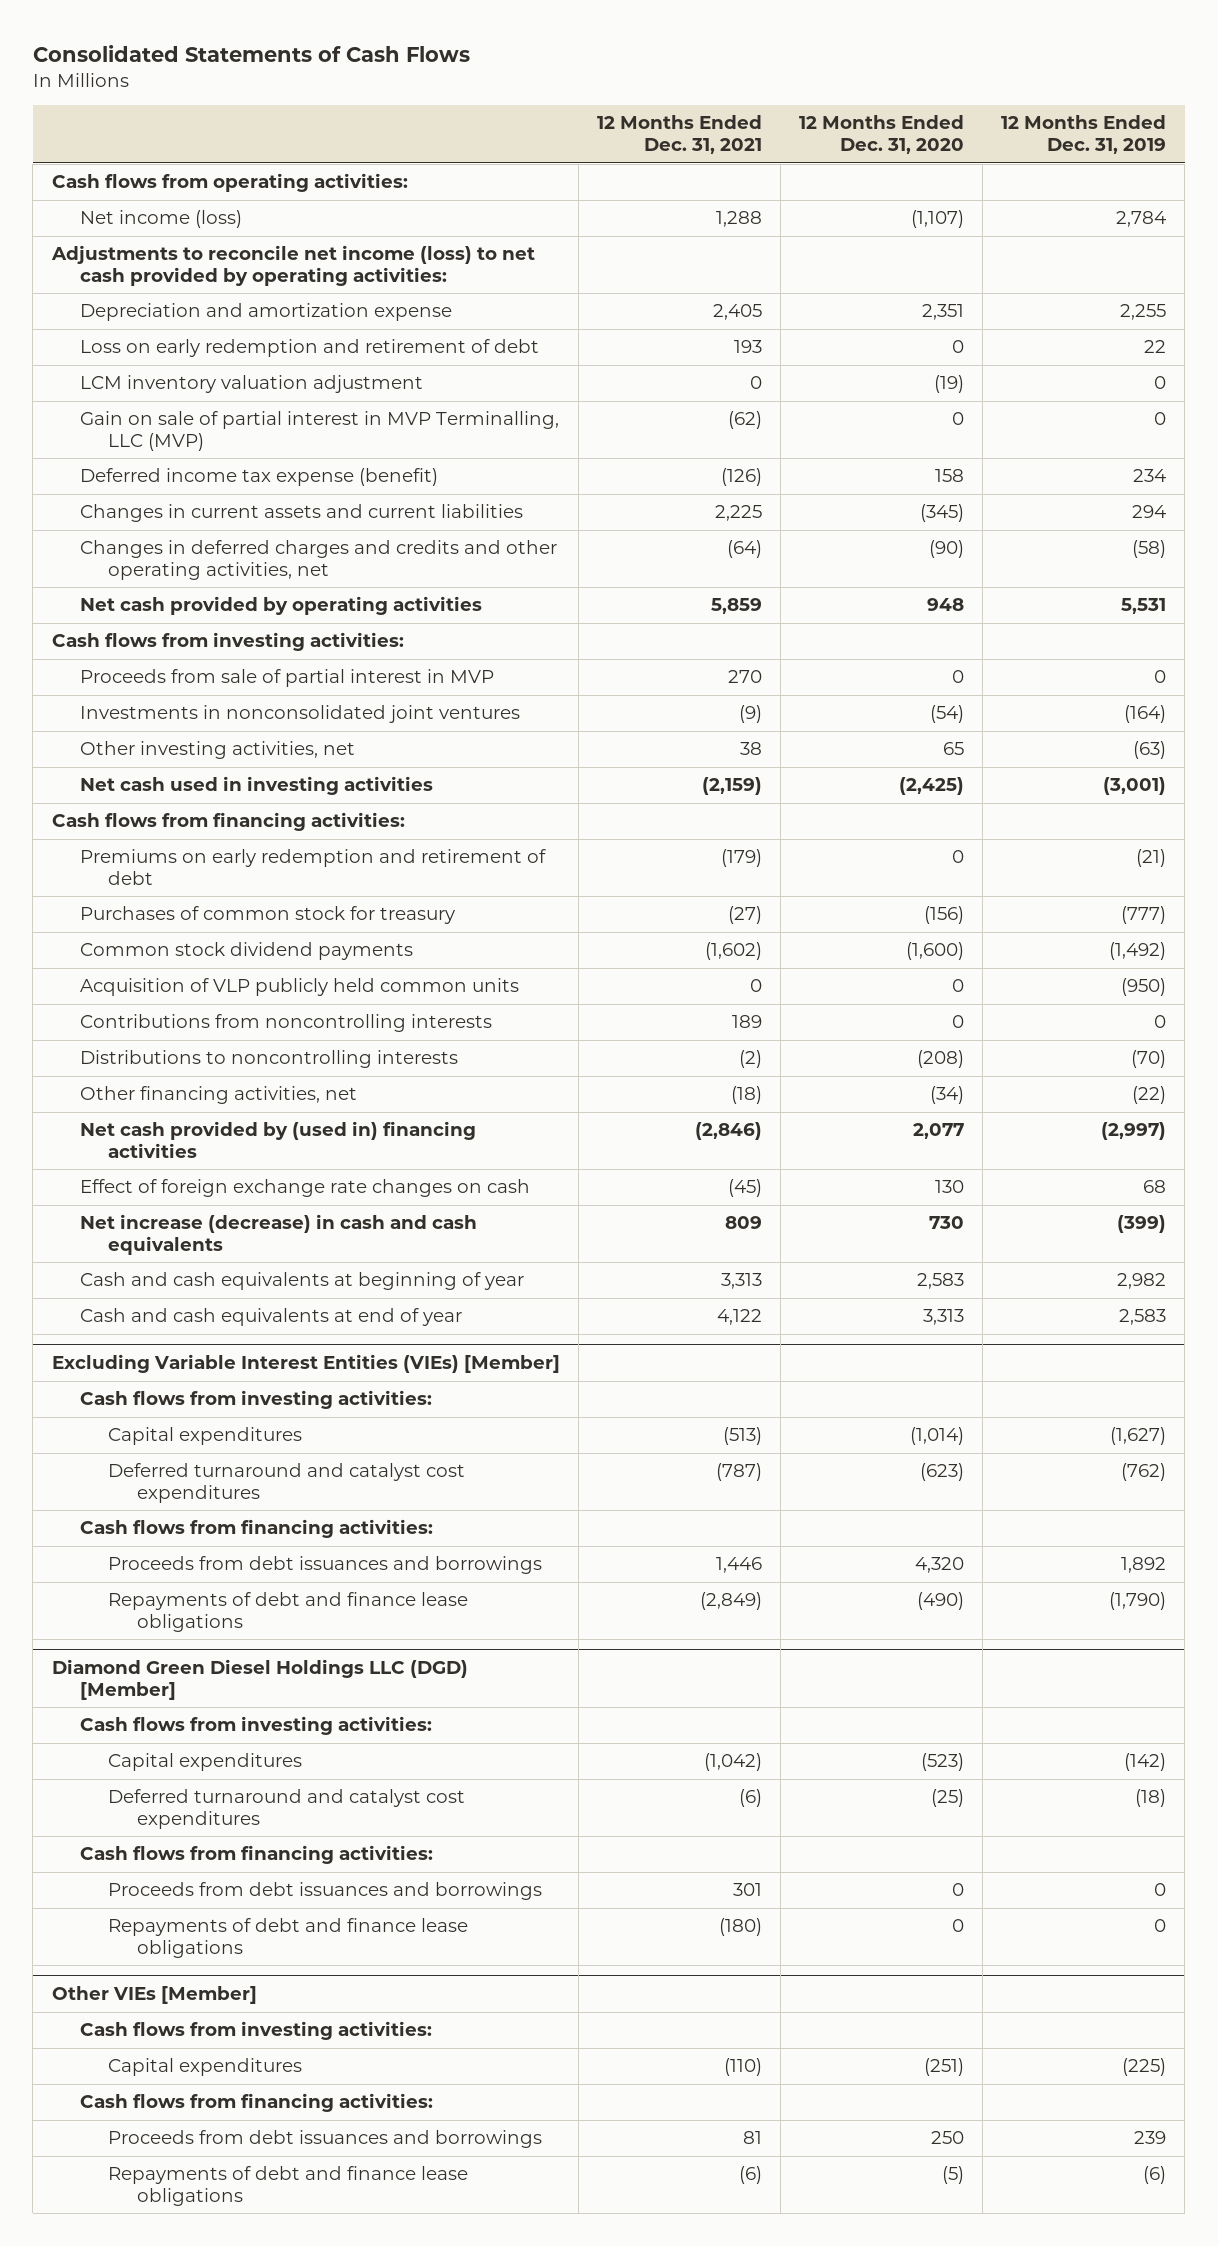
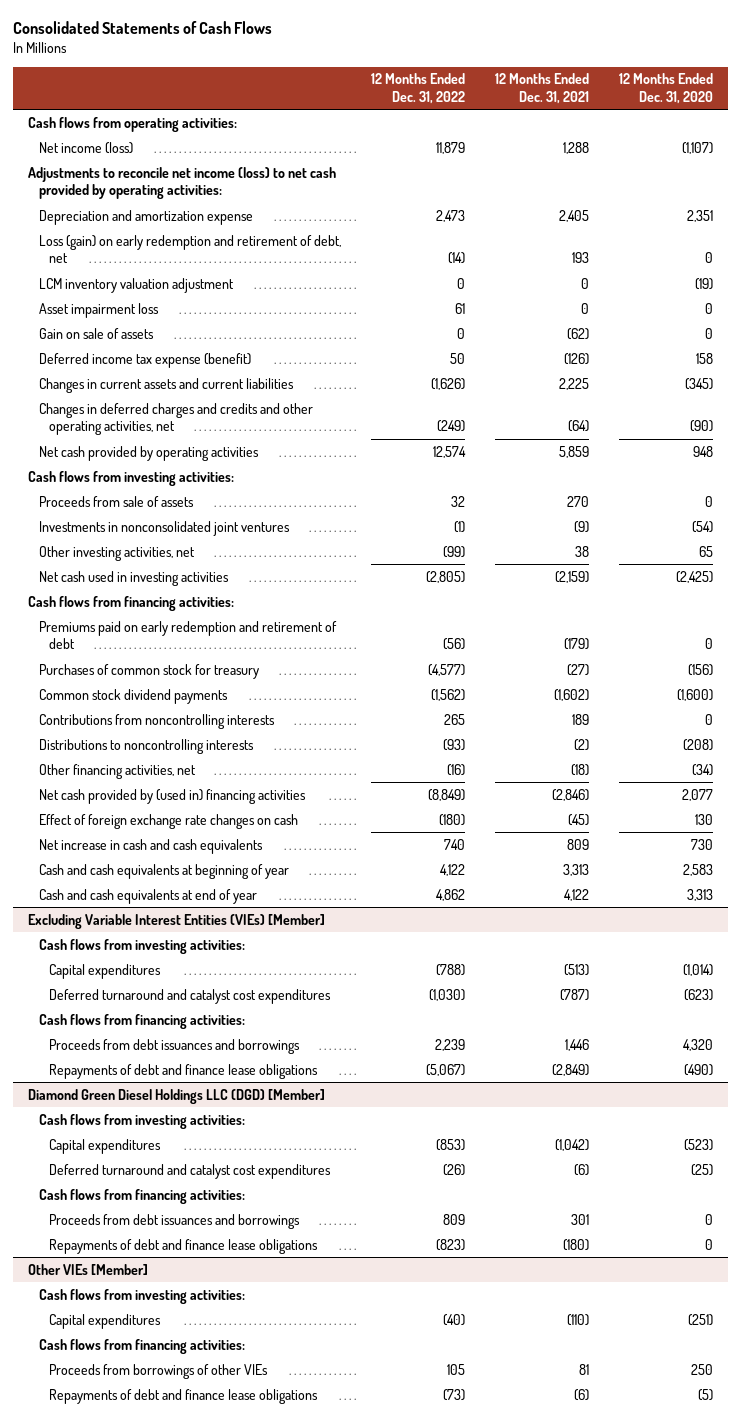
[1001,115,1167,155] 12 Months Ended Dec. 31, 2019 -> none
none -> [370,73,465,104] 12 Months Ended Dec. 31, 2022
[79,339,539,358] Loss on early redemption and retirement of debt -> [38,234,341,264] Loss (gain) on early redemption and retirement of debt, net
none -> [38,302,159,318] Asset impairment loss
[79,411,559,452] Gain on sale of partial interest in MVP Terminalling, LLC (MVP) -> [38,327,154,339] Gain on sale of assets
[79,669,494,688] Proceeds from sale of partial interest in MVP -> [38,495,194,507] Proceeds from sale of assets
[79,849,546,886] Premiums on early redemption and retirement of debt -> [38,620,337,650] Premiums paid on early redemption and retirement of debt
[79,978,519,997] Acquisition of VLP publicly held common units -> none
[79,1214,477,1256] Net increase (decrease) in cash and cash equivalents -> [38,838,263,854] Net increase in cash and cash equivalents
[108,2130,543,2149] Proceeds from debt issuances and borrowings -> [49,1363,269,1379] Proceeds from borrowings of other VIEs

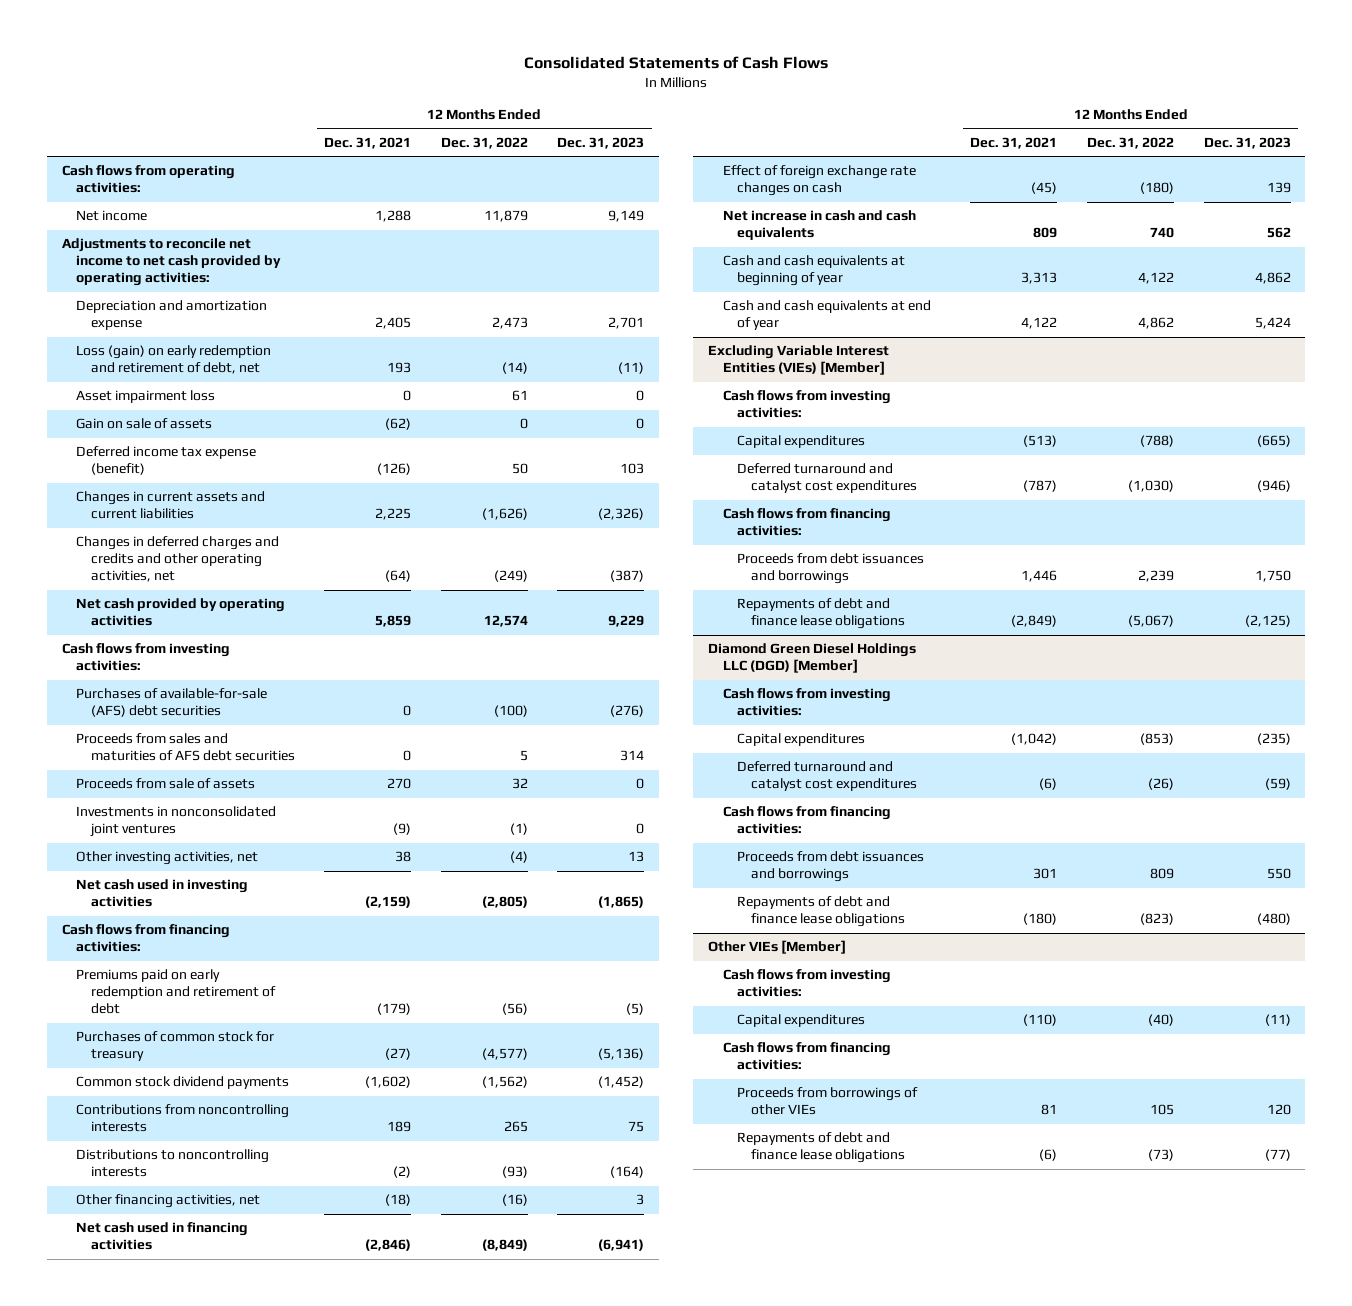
[619,73,714,104] 12 Months Ended Dec. 31, 2020 -> none
none -> [557,136,645,149] Dec. 31, 2023
[38,141,133,154] Net income (loss) -> [76,210,148,222] Net income
[28,166,337,200] Adjustments to reconcile net income (loss) to net cash provided by operating activities: -> [61,238,282,287] Adjustments to reconcile net income to net cash provided by operating activities:
[38,277,234,293] LCM inventory valuation adjustment -> none
none -> [76,688,268,718] Purchases of available-for-sale (AFS) debt securities
none -> [76,733,295,762] Proceeds from sales and maturities of AFS debt securities
[442,545,465,558] (99) -> [509,851,528,864] (4)
[38,788,306,804] Net cash provided by (used in) financing activities -> [76,1222,249,1251] Net cash used in financing activities

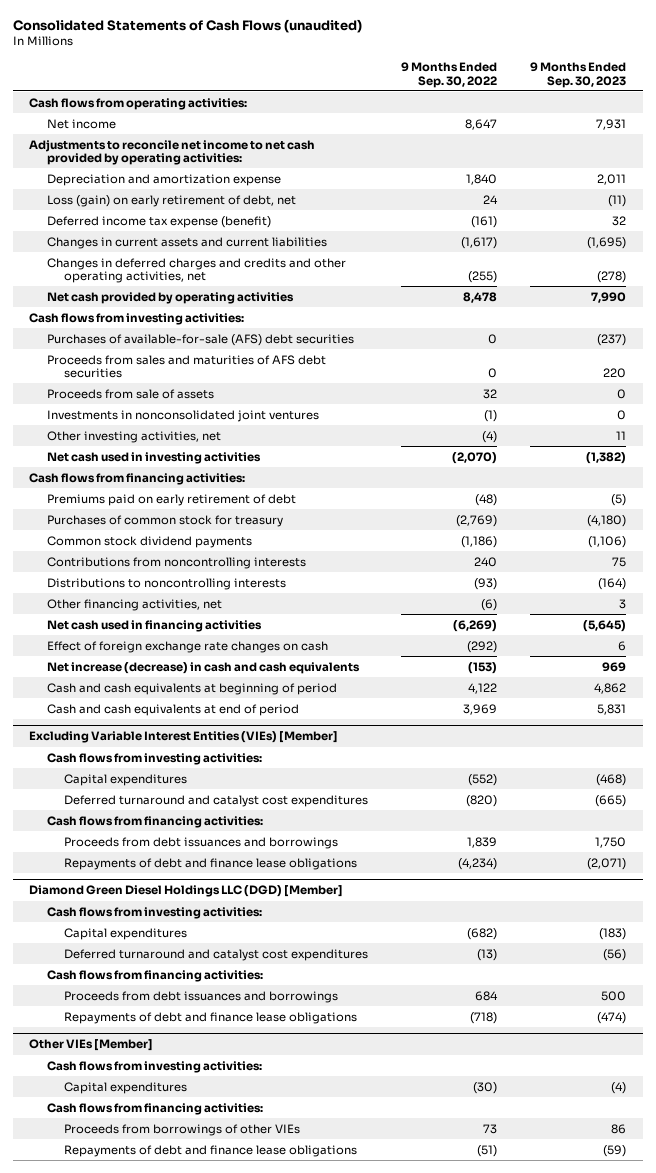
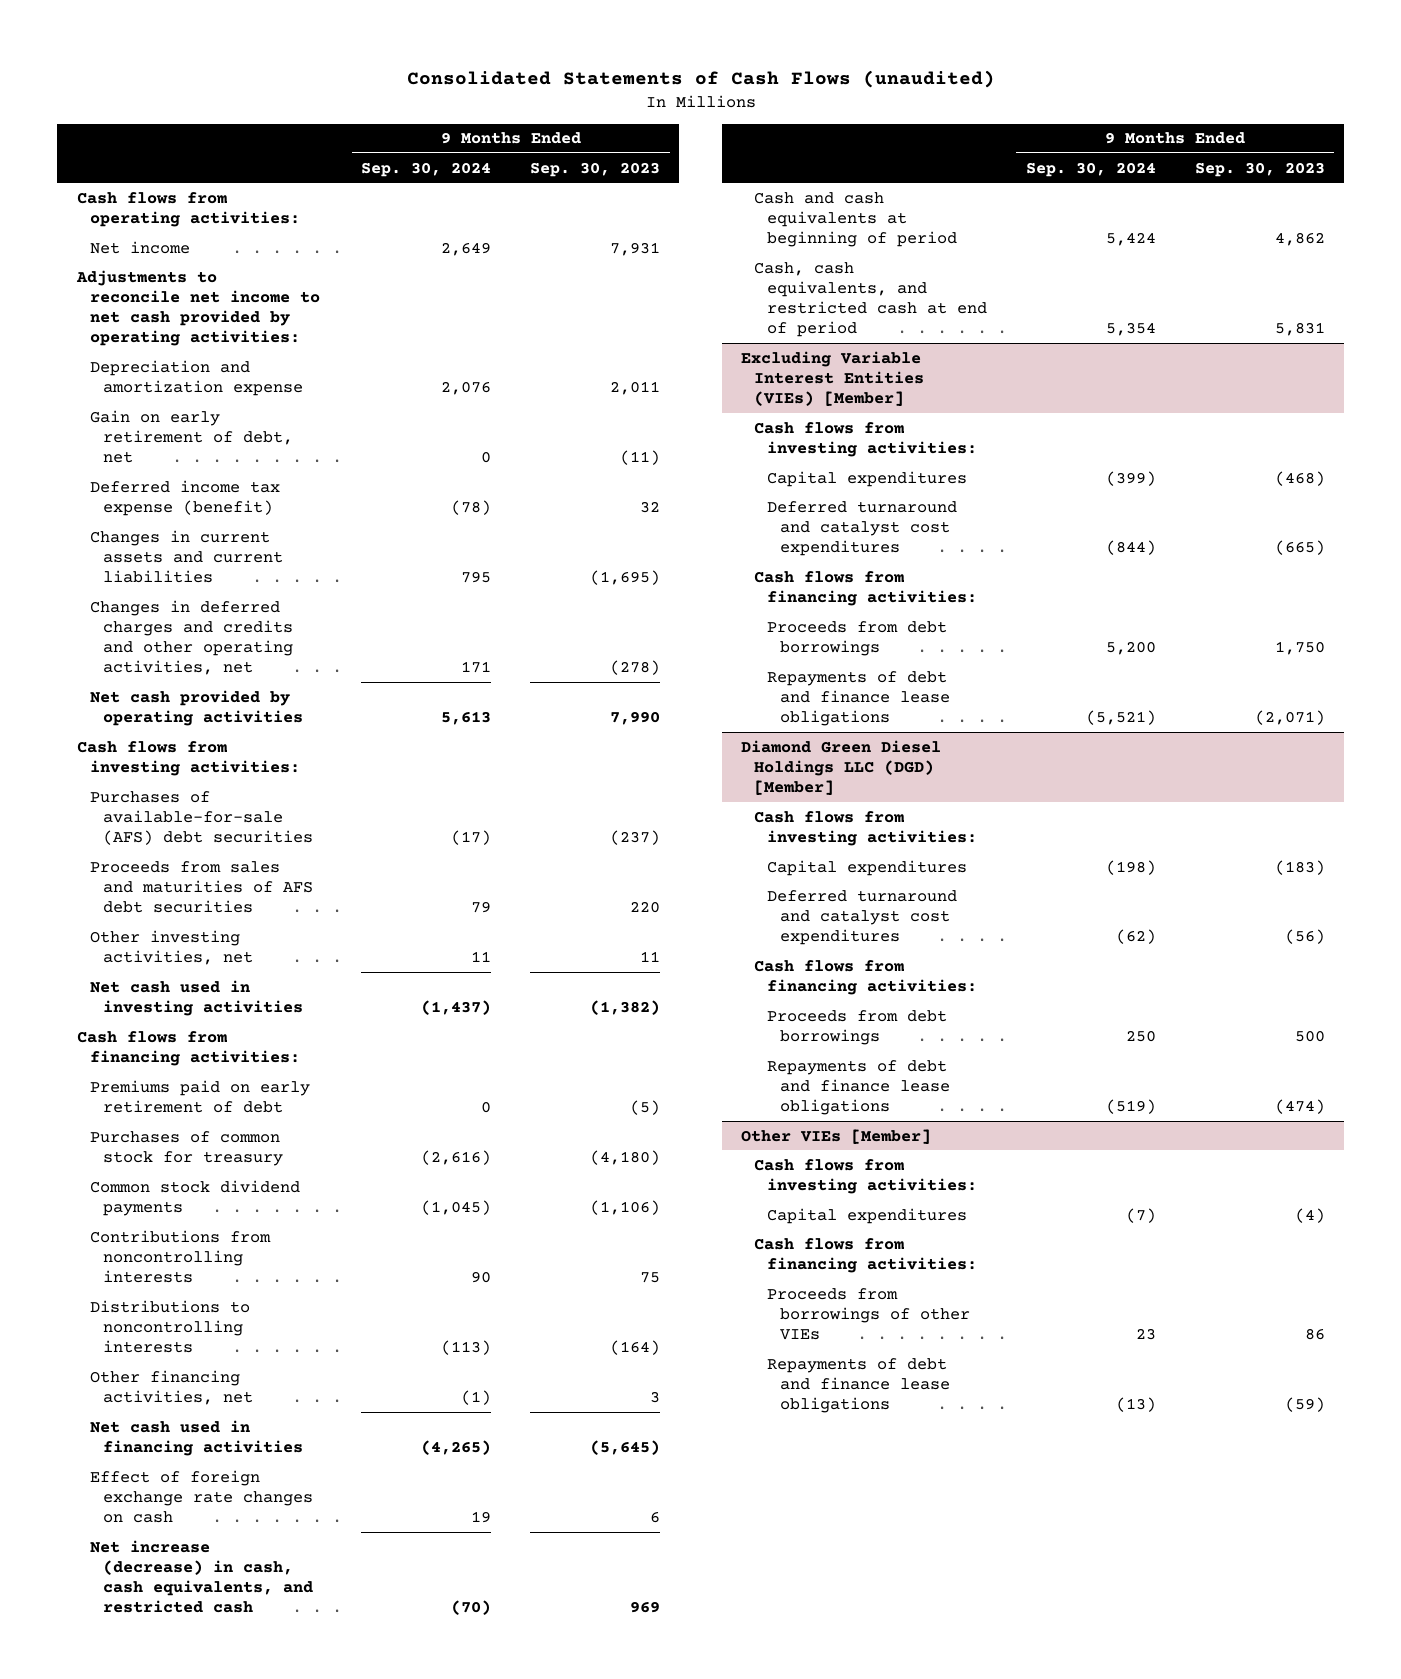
[401,62,498,88] 9 Months Ended Sep. 30, 2022 -> none
none -> [361,161,492,177] Sep. 30, 2024
[46,194,296,207] Loss (gain) on early retirement of debt, net -> [89,409,293,464] Gain on early retirement of debt, net
[46,388,214,399] Proceeds from sale of assets -> none
[46,409,319,422] Investments in nonconsolidated joint ventures -> none
[46,661,360,674] Net increase (decrease) in cash and cash equivalents -> [89,1539,313,1614] Net increase (decrease) in cash, cash equivalents, and restricted cash
[46,703,299,716] Cash and cash equivalents at end of period -> [754,261,988,338] Cash, cash equivalents, and restricted cash at end of period
[63,836,338,849] Proceeds from debt issuances and borrowings -> [767,620,948,656] Proceeds from debt borrowings
[63,990,338,1003] Proceeds from debt issuances and borrowings -> [767,1009,948,1045] Proceeds from debt borrowings

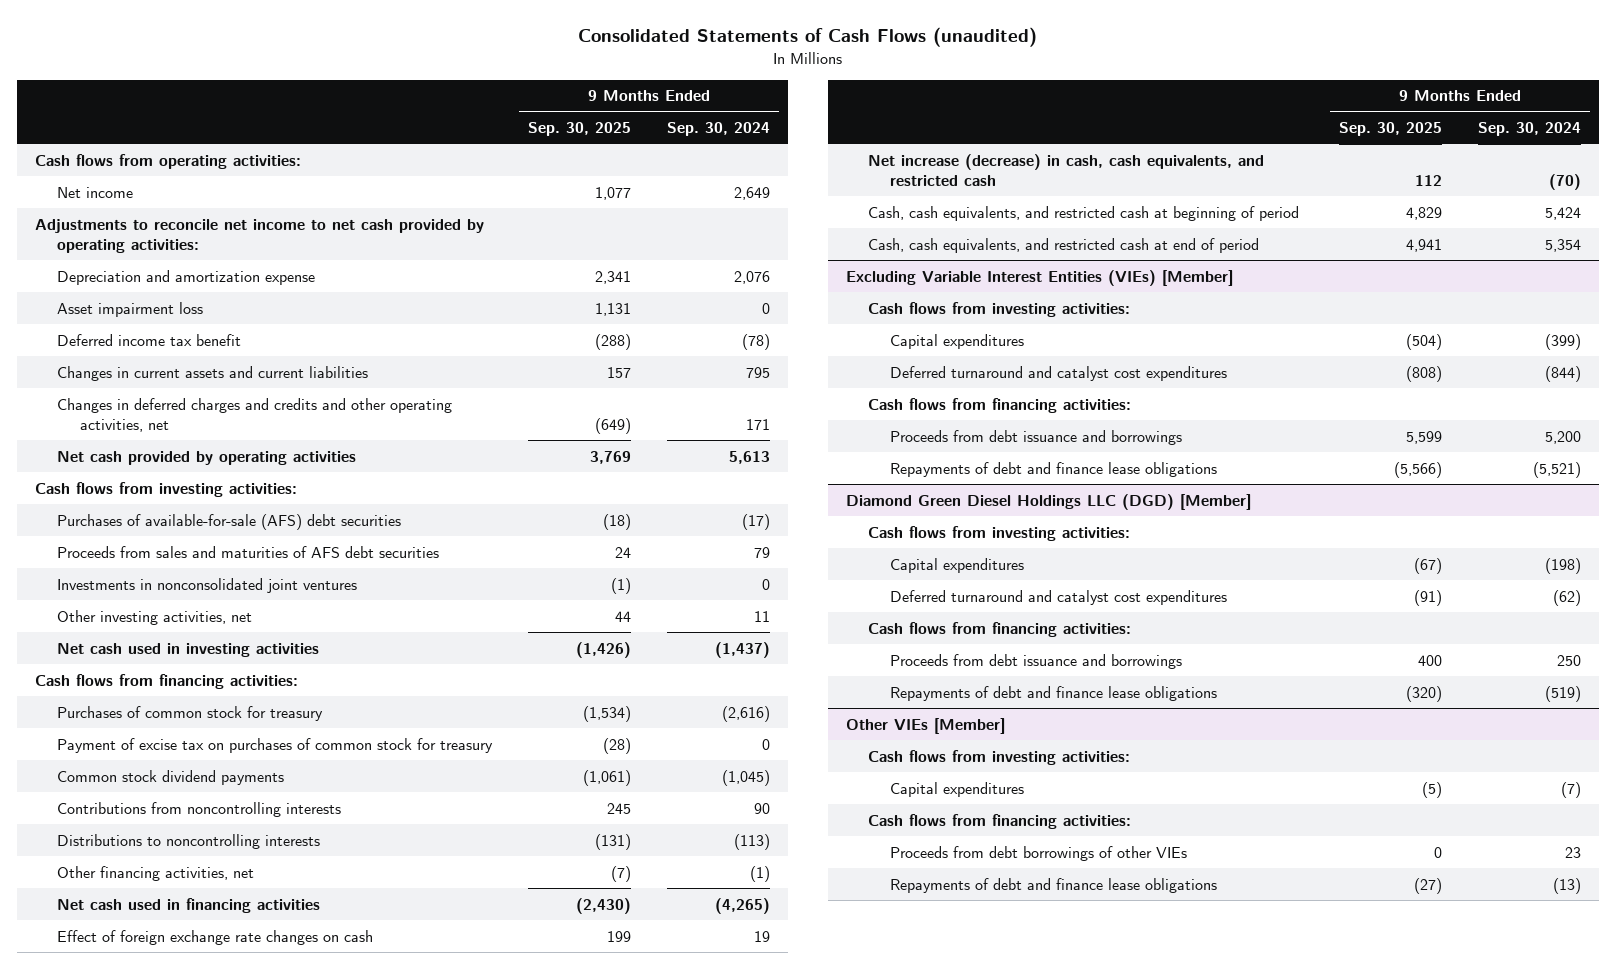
[529,161,660,177] Sep. 30, 2023 -> none
none -> [528,121,632,136] Sep. 30, 2025
[89,409,293,464] Gain on early retirement of debt, net -> none
none -> [57,301,204,317] Asset impairment loss
[89,479,280,516] Deferred income tax expense (benefit) -> [57,333,242,346] Deferred income tax benefit
none -> [57,577,358,593] Investments in nonconsolidated joint ventures
[89,1079,310,1113] Premiums paid on early retirement of debt -> none
none -> [57,737,494,753] Payment of excise tax on purchases of common stock for treasury
[754,191,958,248] Cash and cash equivalents at beginning of period -> [868,205,1300,221] Cash, cash equivalents, and restricted cash at beginning of period
[767,620,948,656] Proceeds from debt borrowings -> [890,429,1183,445] Proceeds from debt issuance and borrowings
[767,1009,948,1045] Proceeds from debt borrowings -> [890,653,1183,669] Proceeds from debt issuance and borrowings
[767,1287,971,1341] Proceeds from borrowings of other VIEs -> [890,845,1188,861] Proceeds from debt borrowings of other VIEs

